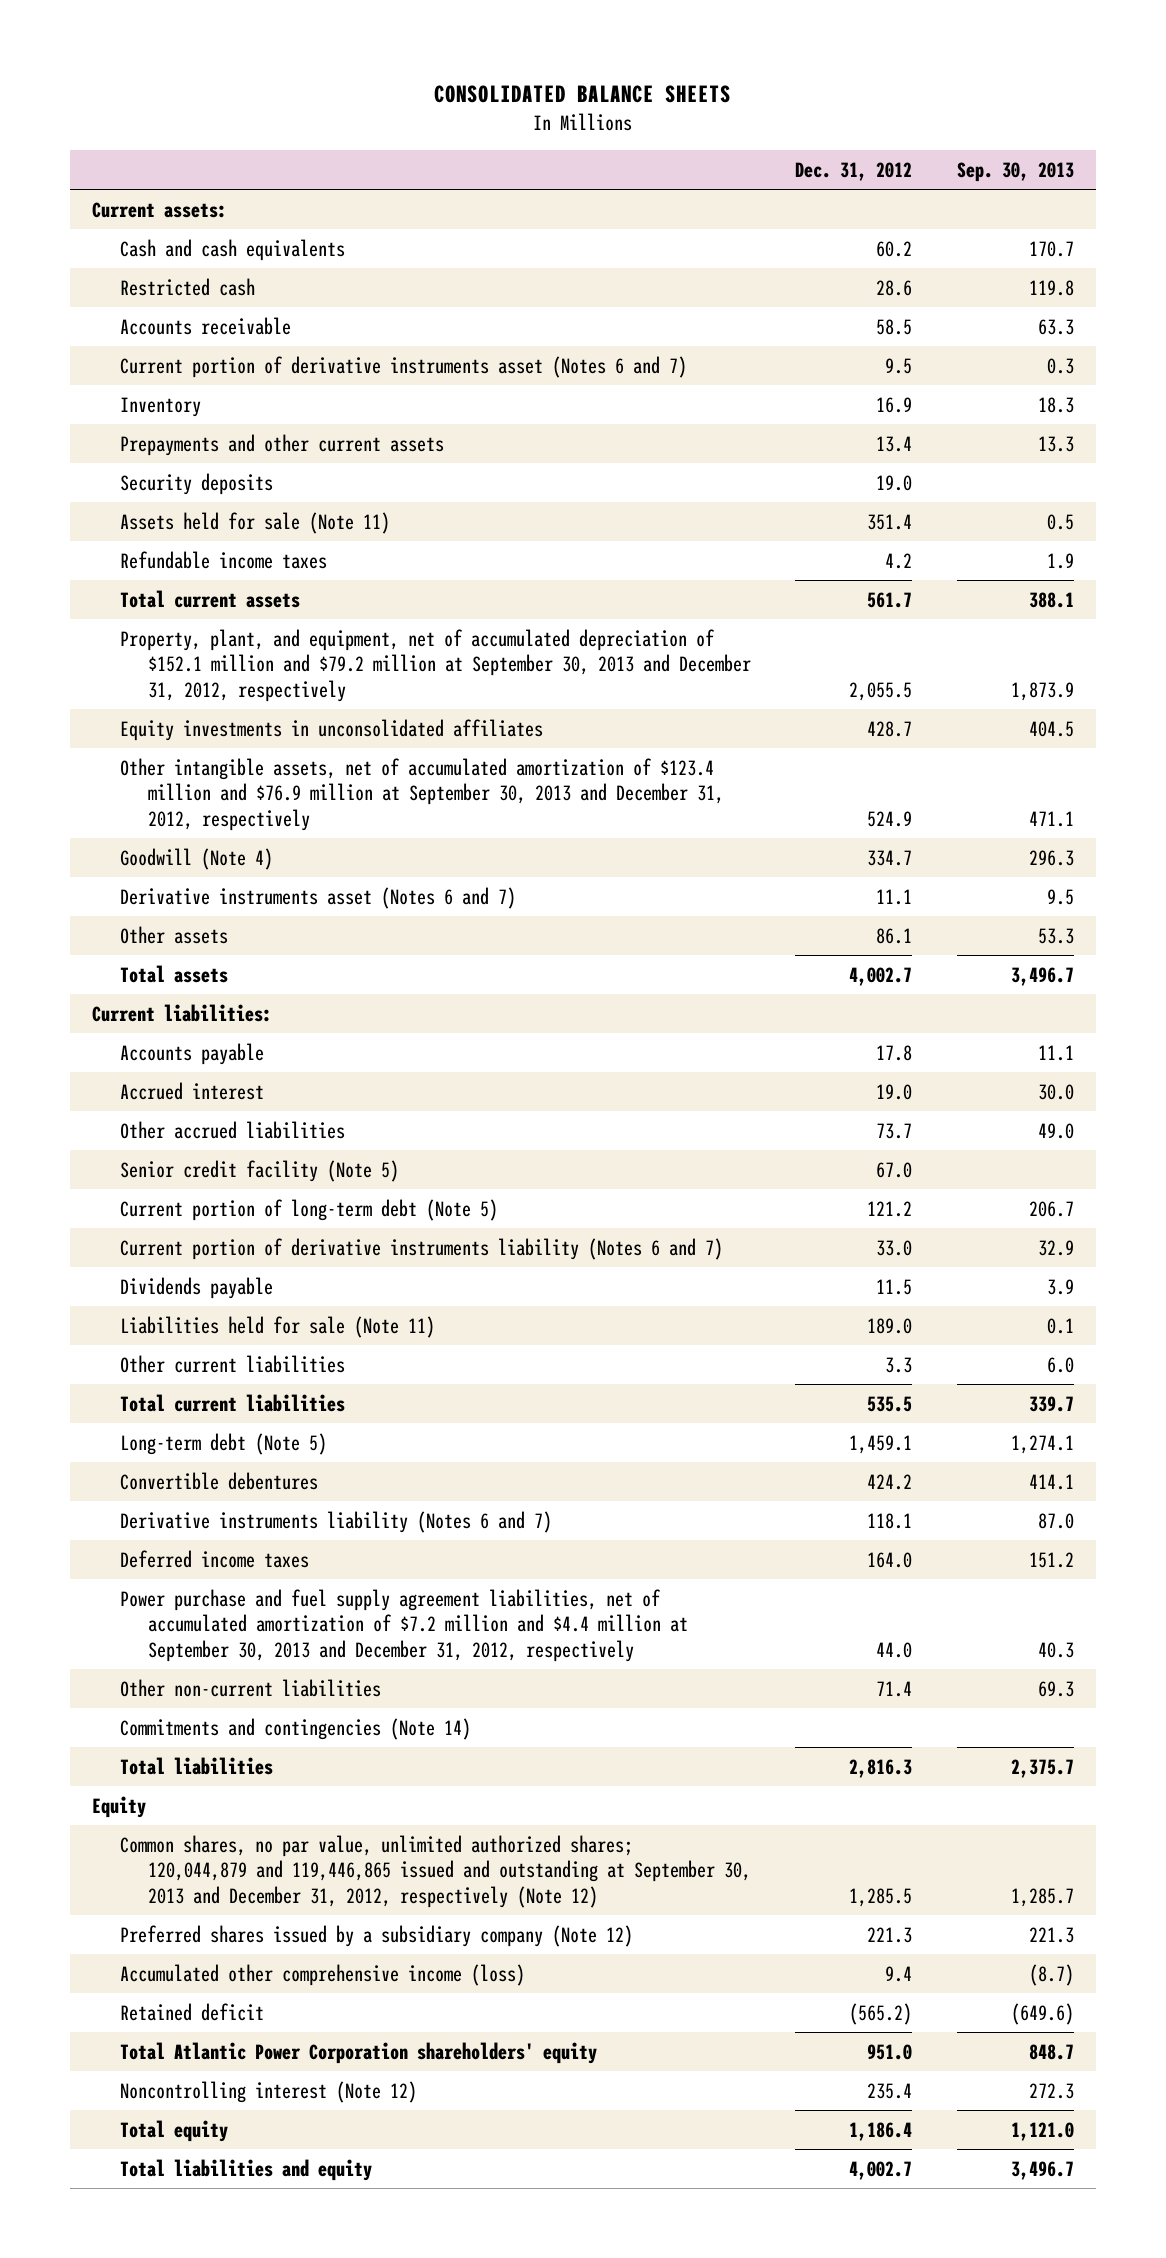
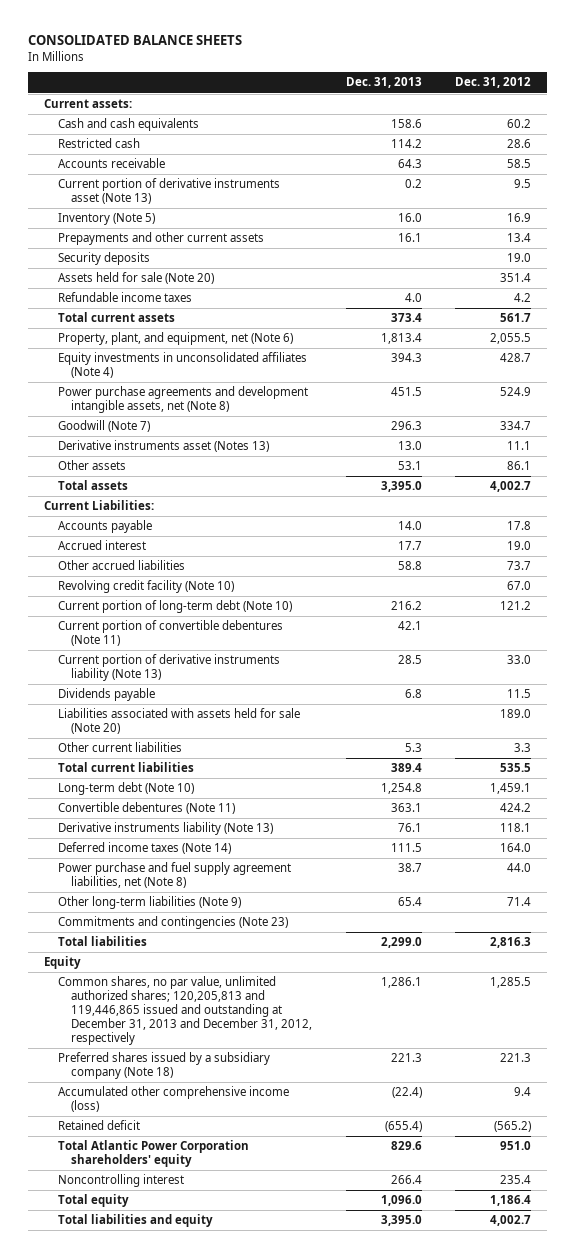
[956,162,1074,183] Sep. 30, 2013 -> none
none -> [345,77,422,89] Dec. 31, 2013
[119,355,687,378] Current portion of derivative instruments asset (Notes 6 and 7) -> [57,178,280,205] Current portion of derivative instruments asset (Note 13)
[119,396,201,417] Inventory -> [57,213,155,226] Inventory (Note 5)
[119,511,390,534] Assets held for sale (Note 11) -> [57,272,214,285] Assets held for sale (Note 20)
[119,628,751,703] Property, plant, and equipment, net of accumulated depreciation of $152.1 million and $79.2 million at September 30, 2013 and December 31, 2012, respectively -> [57,332,293,346] Property, plant, and equipment, net (Note 6)
[119,718,543,741] Equity investments in unconsolidated affiliates -> [57,352,307,379] Equity investments in unconsolidated affiliates (Note 4)
[119,757,724,832] Other intangible assets, net of accumulated amortization of $123.4 million and $76.9 million at September 30, 2013 and December 31, 2012, respectively -> [57,386,308,414] Power purchase agreements and development intangible assets, net (Note 8)
[119,847,273,870] Goodwill (Note 4) -> [57,420,150,433] Goodwill (Note 7)
[119,886,516,909] Derivative instruments asset (Notes 6 and 7) -> [57,440,269,453] Derivative instruments asset (Notes 13)
[92,1003,273,1022] Current liabilities: -> [44,500,155,511] Current Liabilities:
[119,1159,399,1182] Senior credit facility (Note 5) -> [57,580,234,594] Revolving credit facility (Note 10)
[119,1198,498,1221] Current portion of long-term debt (Note 5) -> [57,600,292,614] Current portion of long-term debt (Note 10)
none -> [57,620,283,647] Current portion of convertible debentures (Note 11)
[119,1237,723,1260] Current portion of derivative instruments liability (Notes 6 and 7) -> [57,654,280,682] Current portion of derivative instruments liability (Note 13)
[119,1315,435,1338] Liabilities held for sale (Note 11) -> [57,708,300,735] Liabilities associated with assets held for sale (Note 20)
[119,1432,327,1455] Long-term debt (Note 5) -> [57,782,194,796] Long-term debt (Note 10)
[119,1471,318,1490] Convertible debentures -> [57,802,235,815] Convertible debentures (Note 11)
[119,1510,552,1533] Derivative instruments liability (Notes 6 and 7) -> [57,822,273,836] Derivative instruments liability (Note 13)
[119,1549,309,1568] Deferred income taxes -> [57,842,231,855] Deferred income taxes (Note 14)
[119,1588,688,1663] Power purchase and fuel supply agreement liabilities, net of accumulated amortization of $7.2 million and $4.4 million at September 30, 2013 and December 31, 2012, respectively -> [57,862,291,889] Power purchase and fuel supply agreement liabilities, net (Note 8)
[119,1678,381,1697] Other non-current liabilities -> [57,896,241,910] Other long-term liabilities (Note 9)
[119,1717,471,1740] Commitments and contingencies (Note 14) -> [57,916,288,930] Commitments and contingencies (Note 23)
[119,1834,751,1909] Common shares, no par value, unlimited authorized shares; 120,044,879 and 119,446,865 issued and outstanding at September 30, 2013 and December 31, 2012, respectively (Note 12) -> [57,976,313,1046] Common shares, no par value, unlimited authorized shares; 120,205,813 and 119,446,865 issued and outstanding at December 31, 2013 and December 31, 2012, respectively
[119,1924,633,1947] Preferred shares issued by a subsidiary company (Note 12) -> [57,1052,270,1080] Preferred shares issued by a subsidiary company (Note 18)
[119,2080,417,2103] Noncontrolling interest (Note 12) -> [57,1174,184,1188] Noncontrolling interest

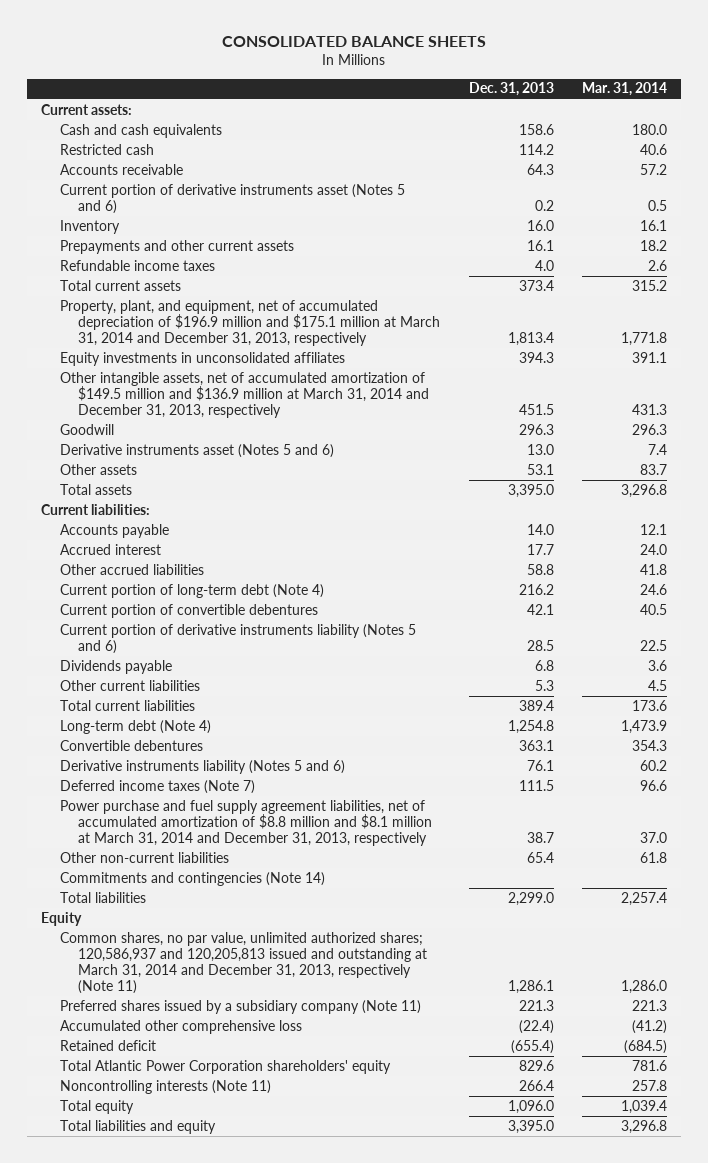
[454,77,531,89] Dec. 31, 2012 -> none
none -> [582,82,668,97] Mar. 31, 2014
[57,178,280,205] Current portion of derivative instruments asset (Note 13) -> [59,183,405,214] Current portion of derivative instruments asset (Notes 5 and 6)
[57,213,155,226] Inventory (Note 5) -> [59,219,120,234] Inventory
[57,252,150,266] Security deposits -> none
[57,272,214,285] Assets held for sale (Note 20) -> none
[57,332,293,346] Property, plant, and equipment, net (Note 6) -> [59,299,441,346] Property, plant, and equipment, net of accumulated depreciation of $196.9 million and $175.1 million at March 31, 2014 and December 31, 2013, respectively
[57,352,307,379] Equity investments in unconsolidated affiliates (Note 4) -> [59,351,345,366] Equity investments in unconsolidated affiliates
[57,386,308,414] Power purchase agreements and development intangible assets, net (Note 8) -> [59,371,430,418] Other intangible assets, net of accumulated amortization of $149.5 million and $136.9 million at March 31, 2014 and December 31, 2013, respectively
[57,420,150,433] Goodwill (Note 7) -> [59,423,114,435] Goodwill
[57,440,269,453] Derivative instruments asset (Notes 13) -> [59,443,334,458] Derivative instruments asset (Notes 5 and 6)
[44,500,155,511] Current Liabilities: -> [40,503,150,515] Current liabilities:
[57,580,234,594] Revolving credit facility (Note 10) -> none
[57,600,292,614] Current portion of long-term debt (Note 10) -> [59,583,324,598] Current portion of long-term debt (Note 4)
[57,620,283,647] Current portion of convertible debentures (Note 11) -> [59,603,318,618] Current portion of convertible debentures
[57,654,280,682] Current portion of derivative instruments liability (Note 13) -> [59,623,416,654] Current portion of derivative instruments liability (Notes 5 and 6)
[57,708,300,735] Liabilities associated with assets held for sale (Note 20) -> none
[57,782,194,796] Long-term debt (Note 10) -> [59,719,211,734] Long-term debt (Note 4)
[57,802,235,815] Convertible debentures (Note 11) -> [59,739,203,751] Convertible debentures
[57,822,273,836] Derivative instruments liability (Note 13) -> [59,759,345,774] Derivative instruments liability (Notes 5 and 6)
[57,842,231,855] Deferred income taxes (Note 14) -> [59,779,255,794] Deferred income taxes (Note 7)
[57,862,291,889] Power purchase and fuel supply agreement liabilities, net (Note 8) -> [59,799,433,846] Power purchase and fuel supply agreement liabilities, net of accumulated amortization of $8.8 million and $8.1 million at March 31, 2014 and December 31, 2013, respectively
[57,896,241,910] Other long-term liabilities (Note 9) -> [59,851,229,863] Other non-current liabilities
[57,916,288,930] Commitments and contingencies (Note 23) -> [59,871,325,886] Commitments and contingencies (Note 14)
[57,976,313,1046] Common shares, no par value, unlimited authorized shares; 120,205,813 and 119,446,865 issued and outstanding at December 31, 2013 and December 31, 2012, respectively -> [59,931,428,995] Common shares, no par value, unlimited authorized shares; 120,586,937 and 120,205,813 issued and outstanding at March 31, 2014 and December 31, 2013, respectively (Note 11)
[57,1052,270,1080] Preferred shares issued by a subsidiary company (Note 18) -> [59,999,421,1014] Preferred shares issued by a subsidiary company (Note 11)
[57,1086,289,1113] Accumulated other comprehensive income (loss) -> [59,1019,302,1034] Accumulated other comprehensive loss
[57,1174,184,1188] Noncontrolling interest -> [59,1079,271,1094] Noncontrolling interests (Note 11)

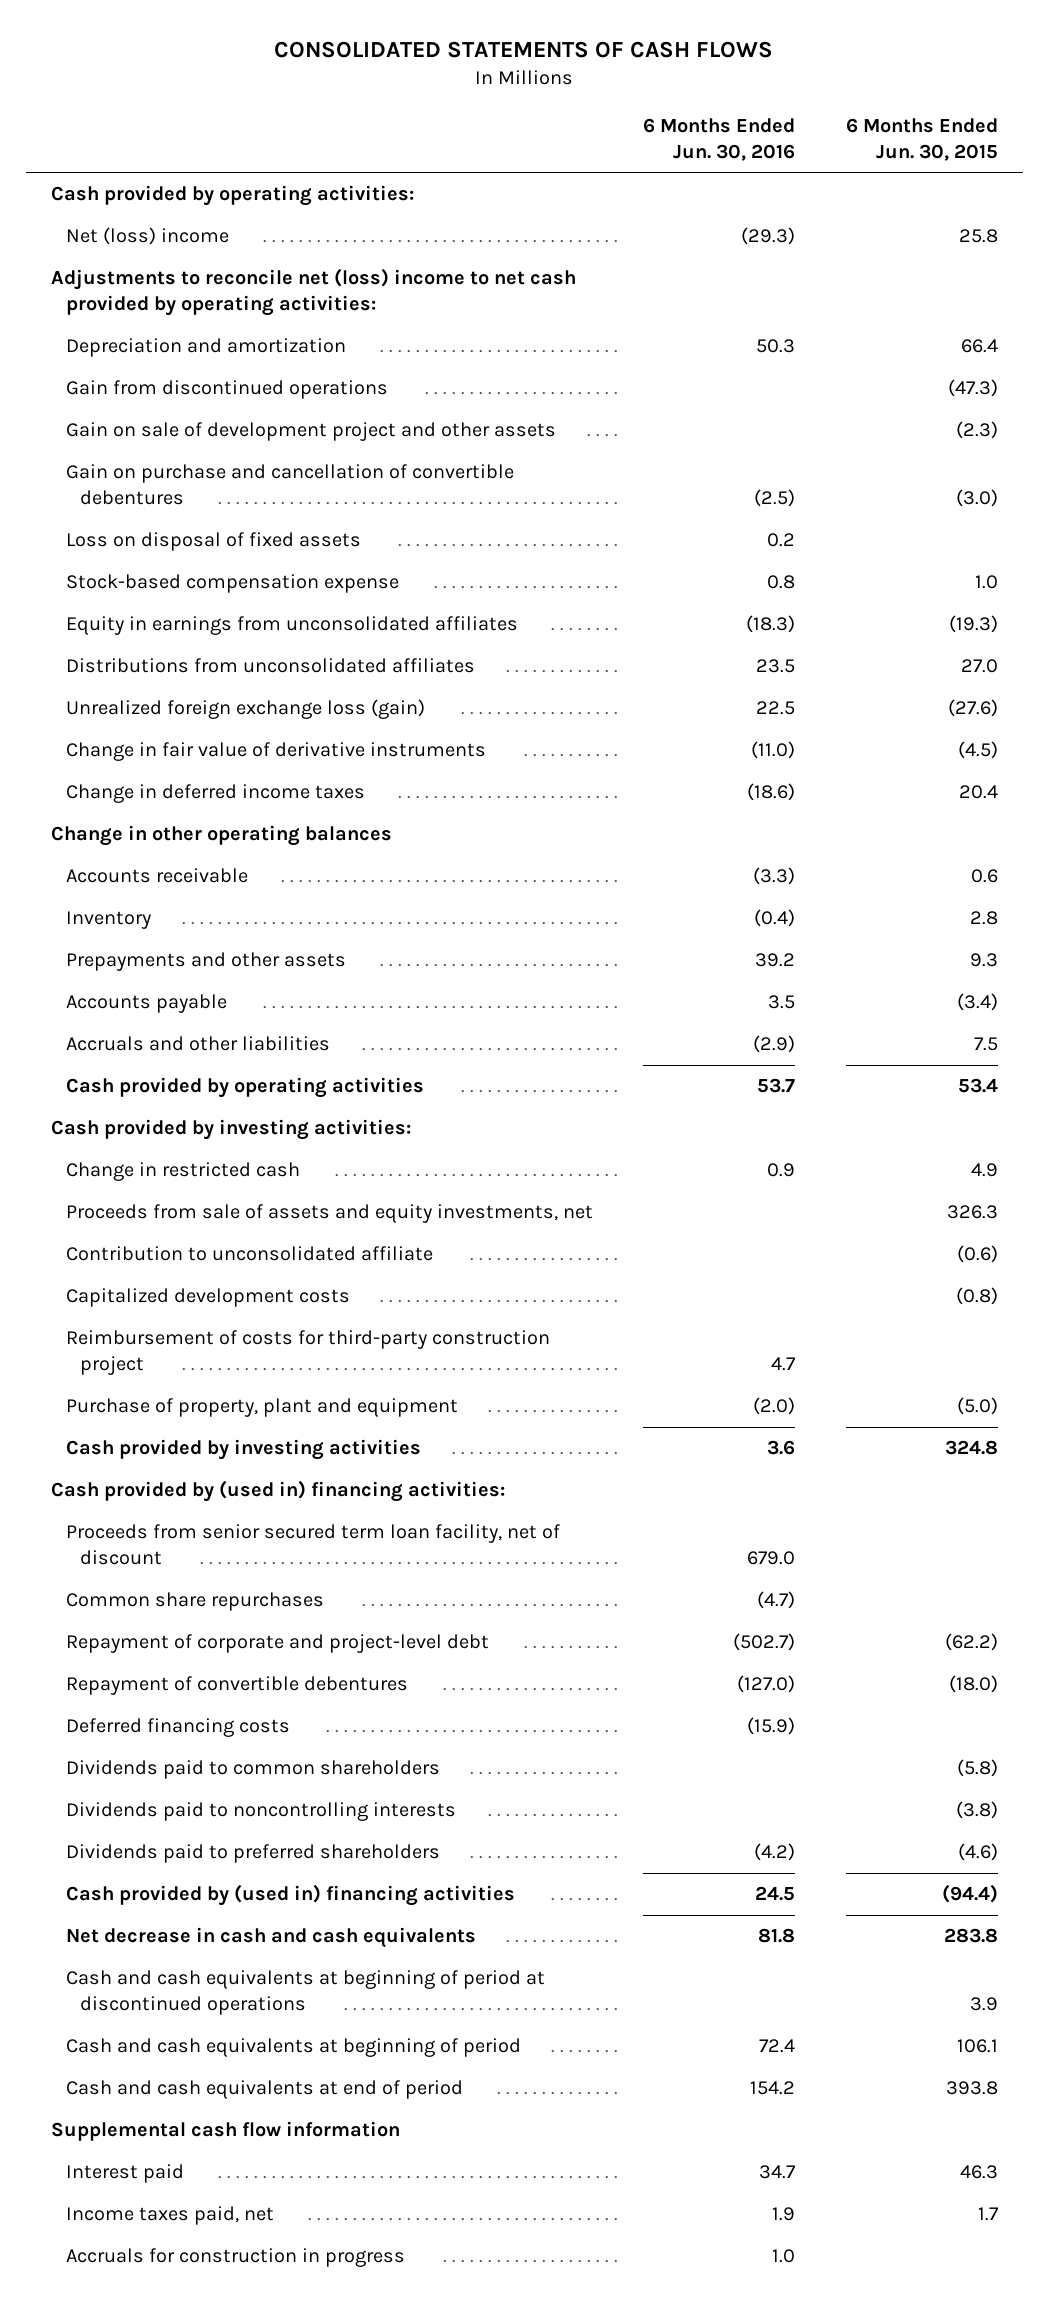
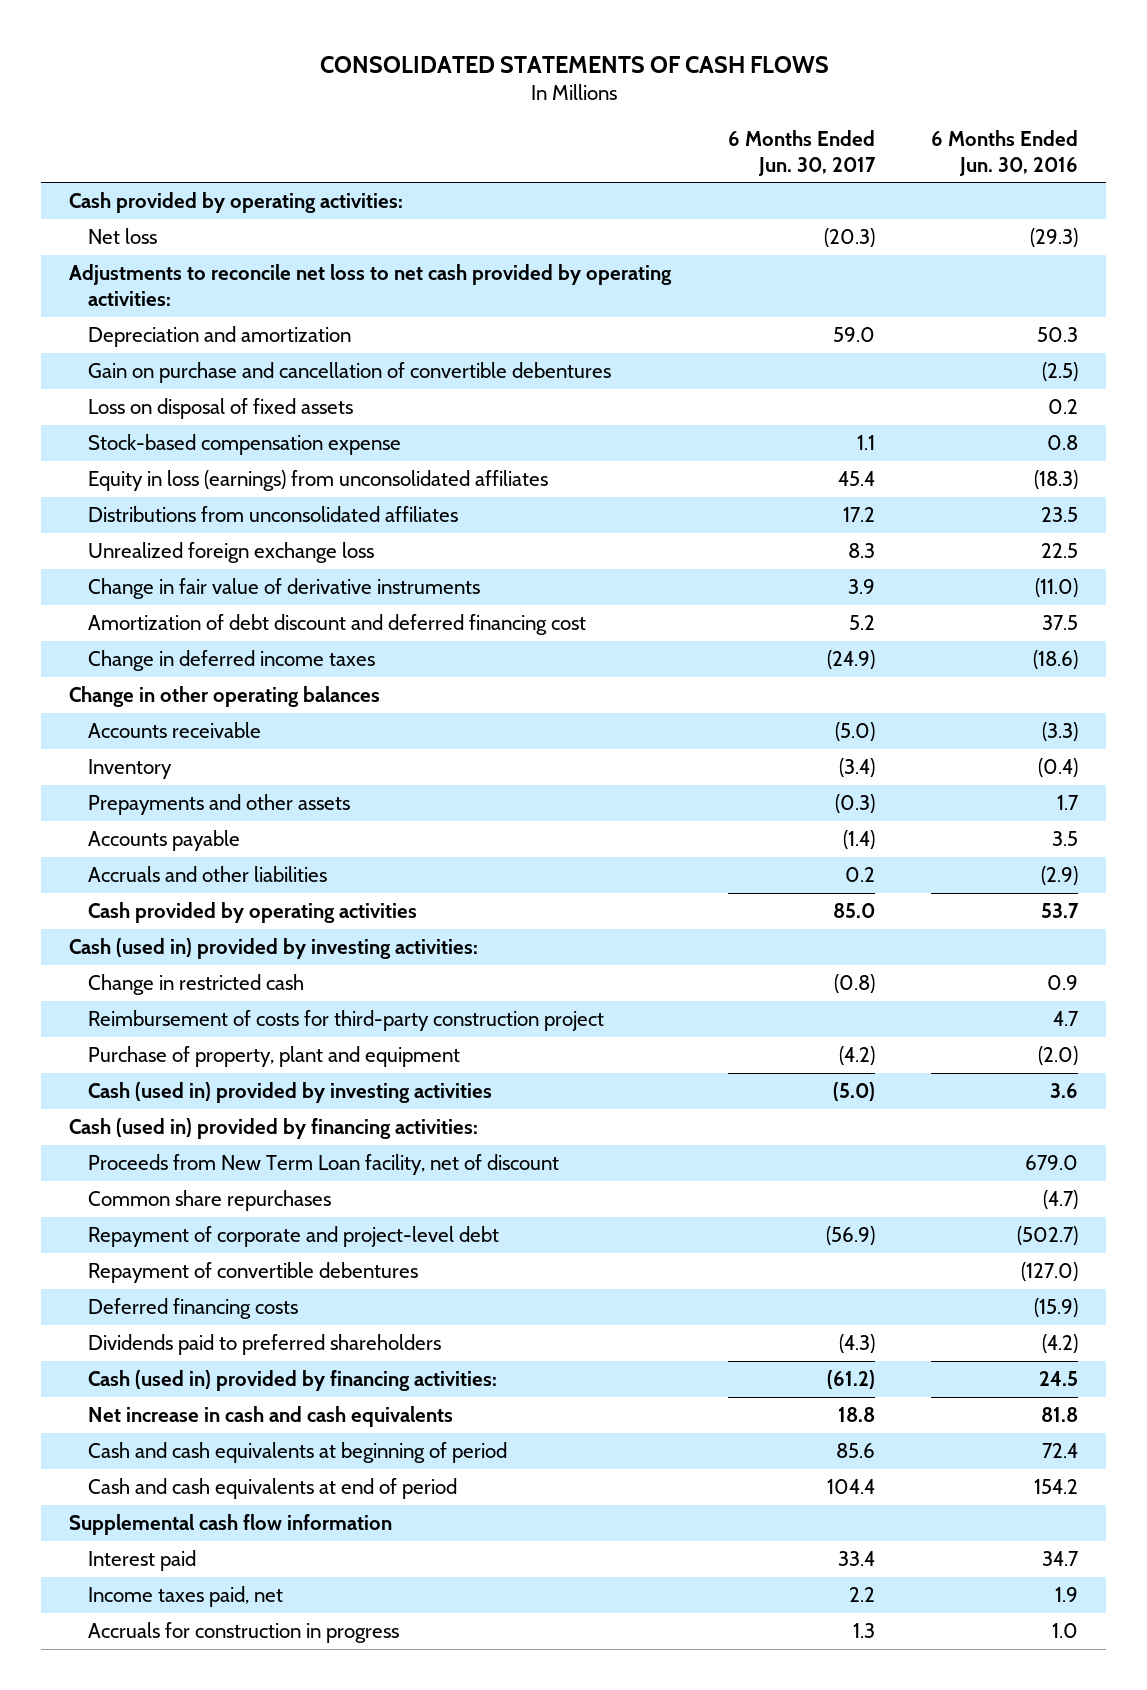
[845,117,998,161] 6 Months Ended Jun. 30, 2015 -> none
none -> [727,129,876,176] 6 Months Ended Jun. 30, 2017
[65,227,229,246] Net (loss) income -> [87,227,157,244] Net loss
[51,268,577,317] Adjustments to reconcile net (loss) income to net cash provided by operating activities: -> [69,263,673,307] Adjustments to reconcile net loss to net cash provided by operating activities:
[65,380,388,400] Gain from discontinued operations -> none
[65,422,556,442] Gain on sale of development project and other assets -> none
[65,616,518,636] Equity in earnings from unconsolidated affiliates -> [87,469,548,491] Equity in loss (earnings) from unconsolidated affiliates
[65,699,425,720] Unrealized foreign exchange loss (gain) -> [87,541,374,563] Unrealized foreign exchange loss
none -> [87,613,586,635] Amortization of debt discount and deferred financing cost
[755,953,796,968] 39.2 -> [1056,794,1079,810] 1.7
[51,1119,412,1141] Cash provided by investing activities: -> [69,937,479,959] Cash (used in) provided by investing activities:
[65,1204,593,1224] Proceeds from sale of assets and equity investments, net -> none
[65,1246,433,1262] Contribution to unconsolidated affiliate -> none
[65,1288,350,1308] Capitalized development costs -> none
[65,1439,421,1461] Cash provided by investing activities -> [87,1081,492,1103] Cash (used in) provided by investing activities
[51,1480,506,1503] Cash provided by (used in) financing activities: -> [69,1117,479,1139] Cash (used in) provided by financing activities:
[65,1524,560,1566] Proceeds from senior secured term loan facility, net of discount -> [87,1153,559,1175] Proceeds from New Term Loan facility, net of discount
[65,1760,440,1780] Dividends paid to common shareholders -> none
[65,1802,456,1822] Dividends paid to noncontrolling interests -> none
[65,1970,545,2016] Cash and cash equivalents at beginning of period at discontinued operations -> none
[65,1884,515,1907] Cash provided by (used in) financing activities -> [87,1369,497,1391] Cash (used in) provided by financing activities:
[65,1927,476,1949] Net decrease in cash and cash equivalents -> [87,1405,453,1427] Net increase in cash and cash equivalents

